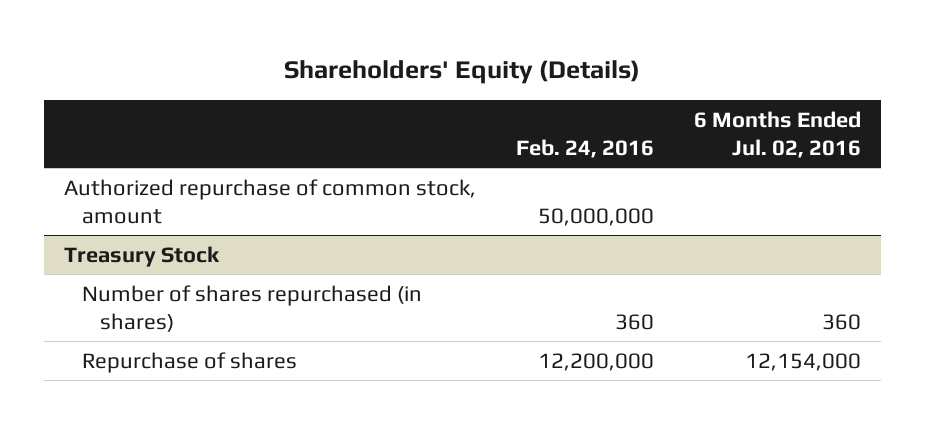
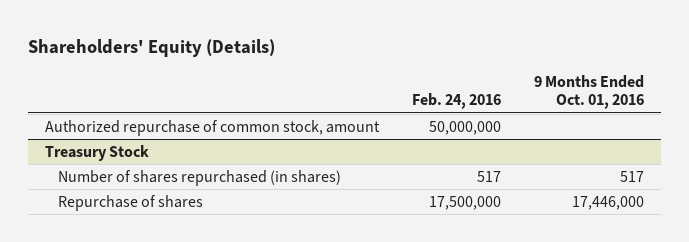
[694,110,862,158] 6 Months Ended Jul. 02, 2016 -> none
none -> [534,74,645,110] 9 Months Ended Oct. 01, 2016
[614,313,654,330] 360 -> [477,170,502,182] 517
[537,352,654,371] 12,200,000 -> [429,195,502,210] 17,500,000

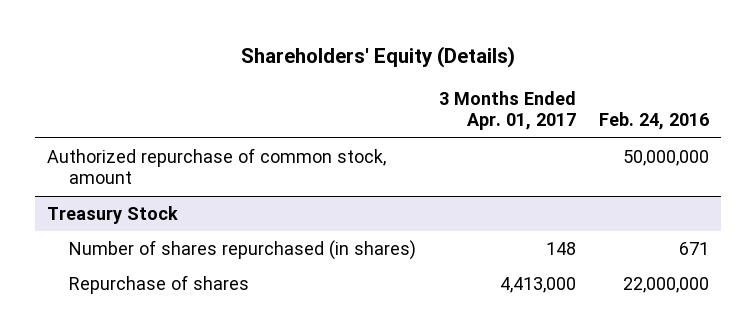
[534,74,645,110] 9 Months Ended Oct. 01, 2016 -> none
none -> [439,91,577,131] 3 Months Ended Apr. 01, 2017
[477,170,502,182] 517 -> [679,242,710,256] 671
[429,195,502,210] 17,500,000 -> [623,277,710,294] 22,000,000

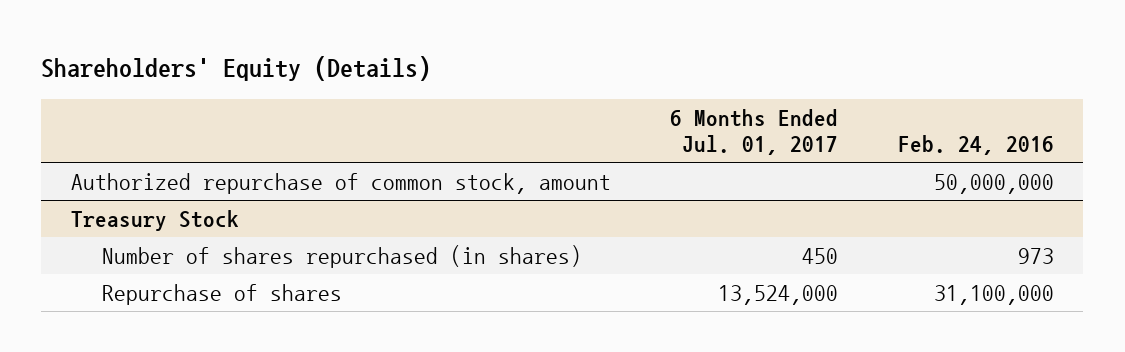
[439,91,577,131] 3 Months Ended Apr. 01, 2017 -> none
none -> [670,108,839,156] 6 Months Ended Jul. 01, 2017
[679,242,710,256] 671 -> [1017,247,1054,264] 973
[623,277,710,294] 22,000,000 -> [933,284,1054,305] 31,100,000

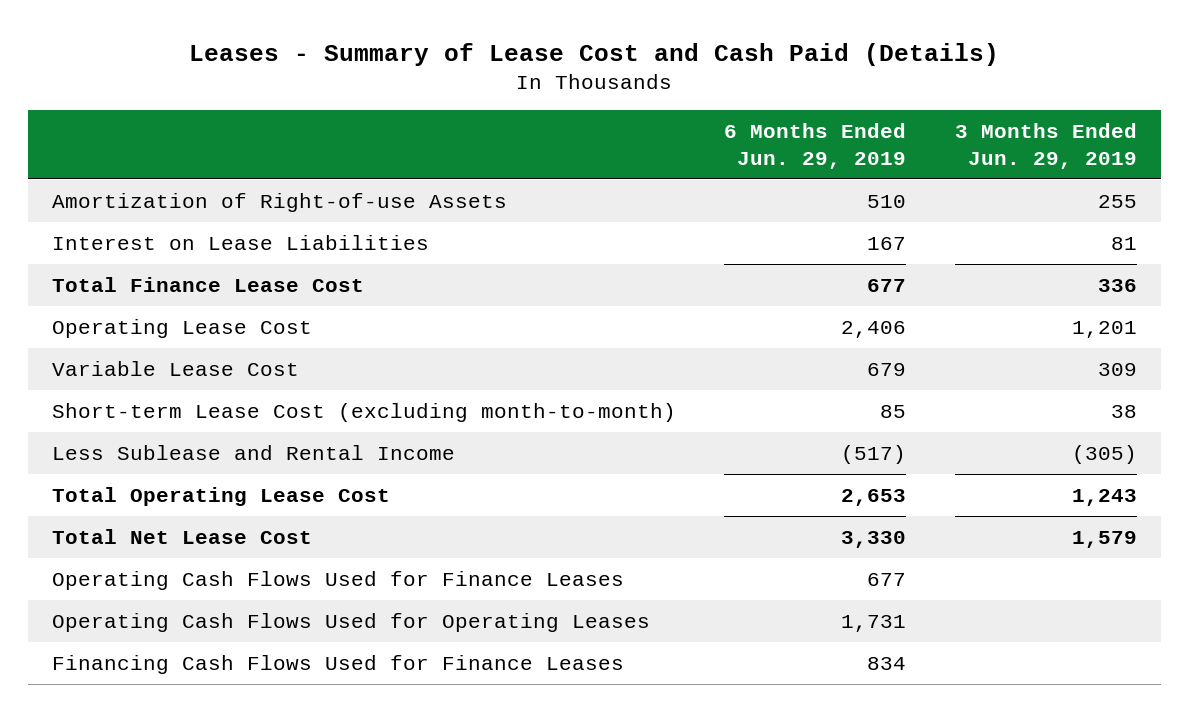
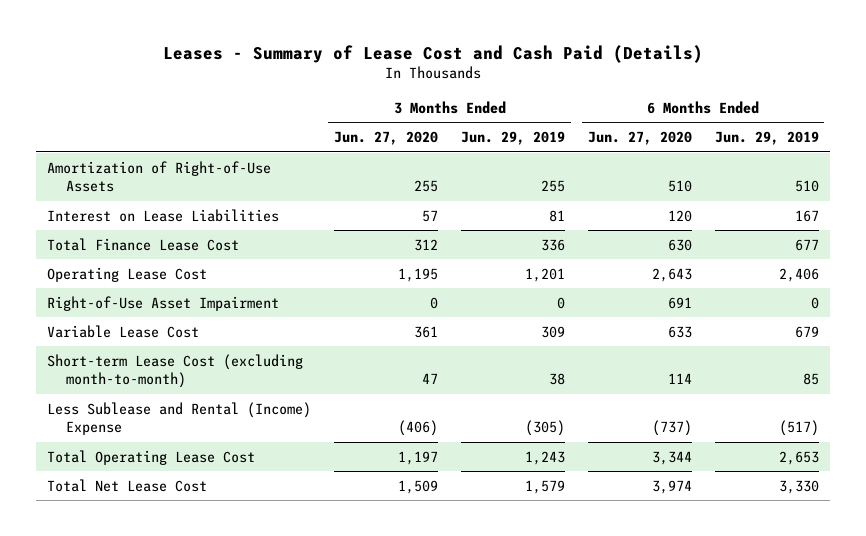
none -> [334,131,439,146] Jun. 27, 2020
none -> [587,131,692,146] Jun. 27, 2020
[51,193,507,213] Amortization of Right-of-use Assets -> [47,160,272,193] Amortization of Right-of-Use Assets
none -> [47,295,280,311] Right-of-Use Asset Impairment
[51,445,455,461] Less Sublease and Rental Income -> [47,401,312,436] Less Sublease and Rental (Income) Expense
[51,571,624,591] Operating Cash Flows Used for Finance Leases -> none
[51,613,650,633] Operating Cash Flows Used for Operating Leases -> none
[51,655,624,675] Financing Cash Flows Used for Finance Leases -> none

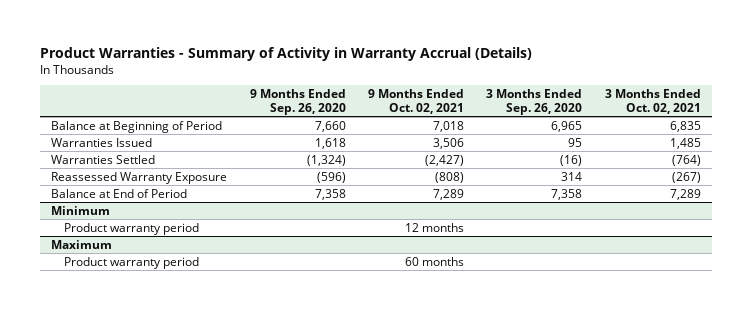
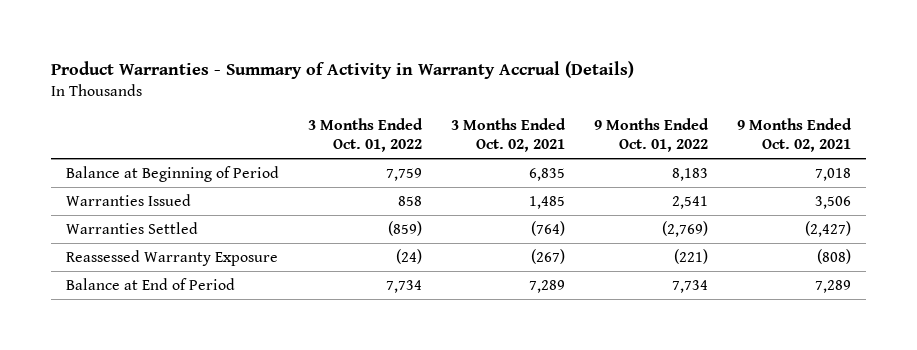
[249,88,346,115] 9 Months Ended Sep. 26, 2020 -> none
[486,88,583,115] 3 Months Ended Sep. 26, 2020 -> none
none -> [307,118,423,152] 3 Months Ended Oct. 01, 2022
none -> [594,118,710,152] 9 Months Ended Oct. 01, 2022
[51,205,111,215] Minimum -> none
[64,222,200,235] Product warranty period -> none
[51,239,113,249] Maximum -> none
[64,256,200,269] Product warranty period -> none

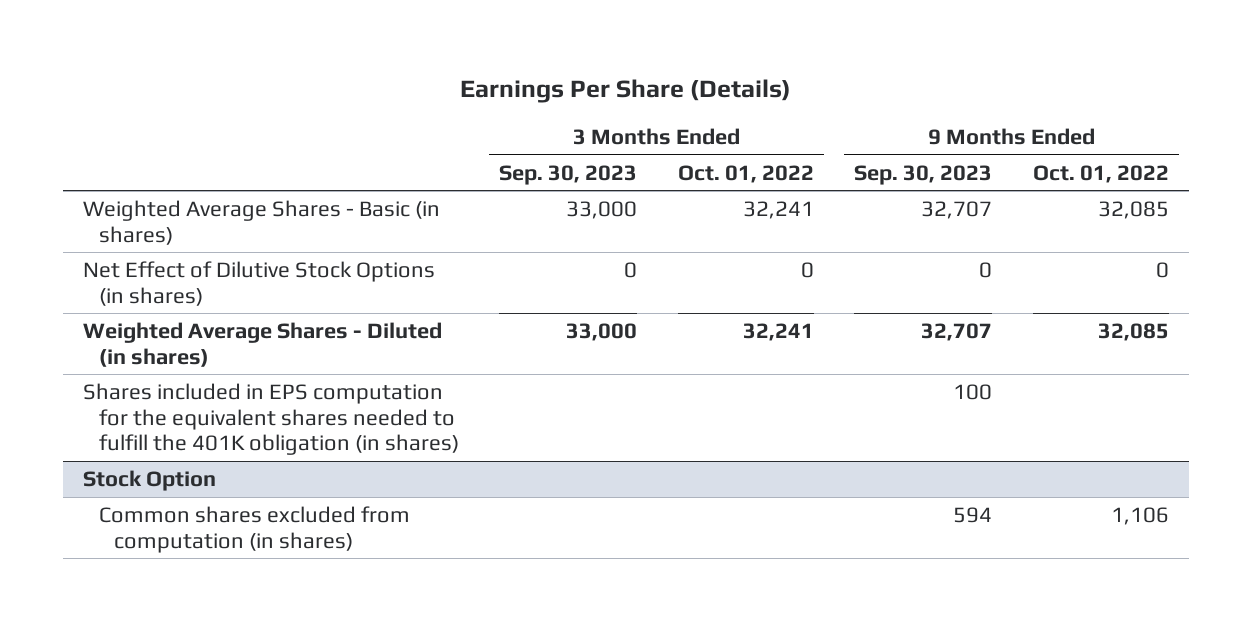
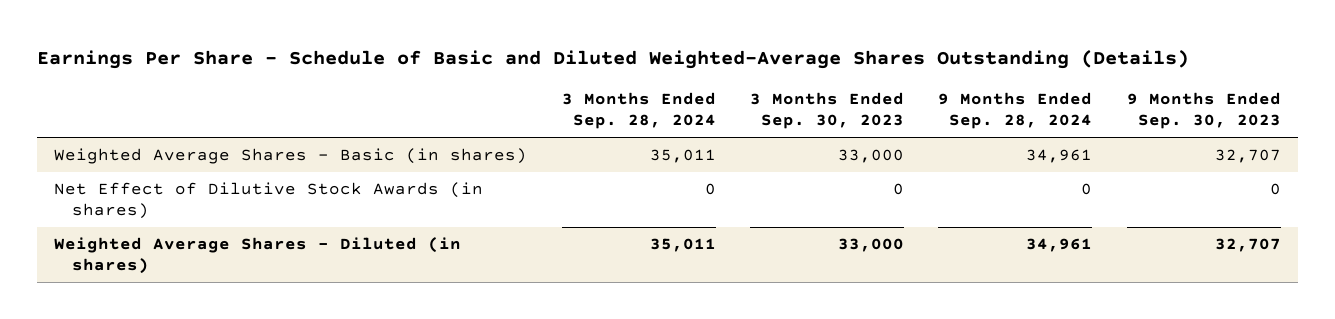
[459,78,791,103] Earnings Per Share (Details) -> [37,50,1190,70] Earnings Per Share - Schedule of Basic and Diluted Weighted-Average Shares Outstanding (Details)
[677,164,814,183] Oct. 01, 2022 -> none
[1032,164,1169,183] Oct. 01, 2022 -> none
none -> [561,92,716,130] 3 Months Ended Sep. 28, 2024
none -> [938,92,1093,130] 9 Months Ended Sep. 28, 2024
[82,261,435,306] Net Effect of Dilutive Stock Options (in shares) -> [54,182,484,220] Net Effect of Dilutive Stock Awards (in shares)
[82,383,459,456] Shares included in EPS computation for the equivalent shares needed to fulfill the 401K obligation (in shares) -> none
[82,470,216,492] Stock Option -> none
[98,506,410,553] Common shares excluded from computation (in shares) -> none

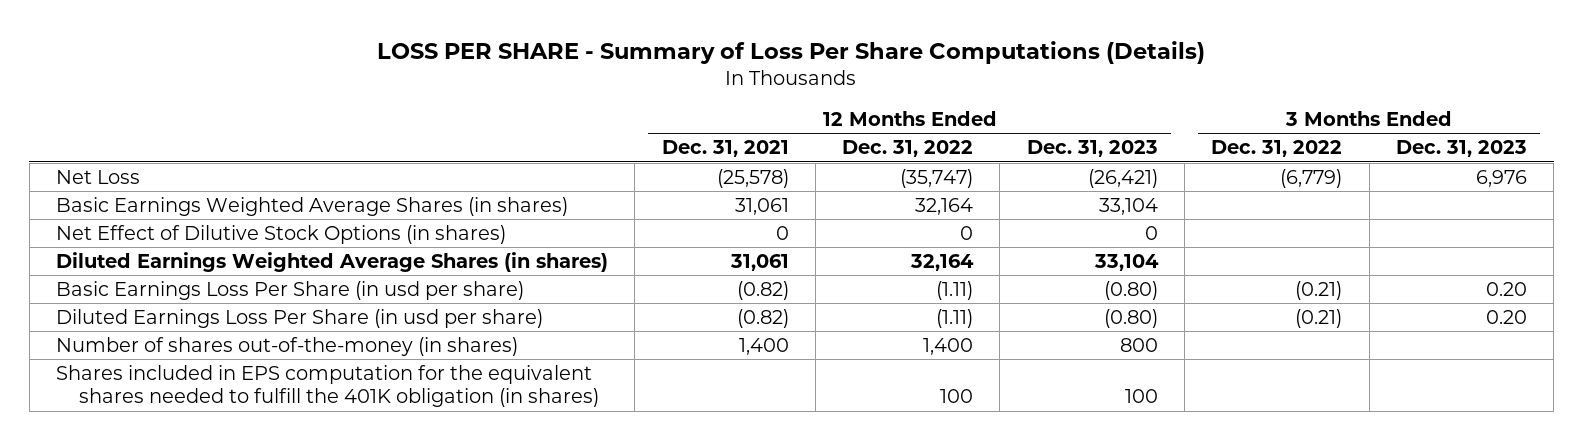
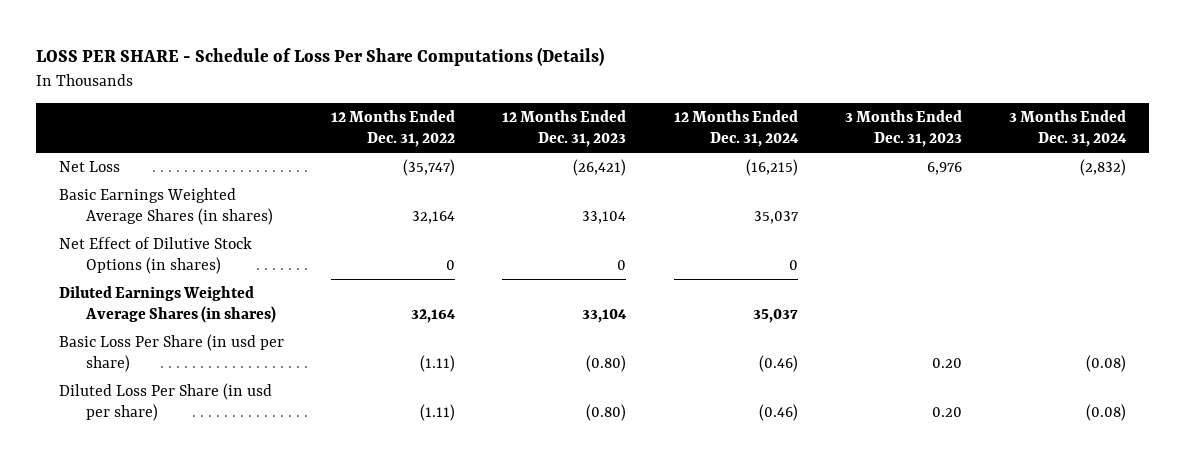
[377,41,1206,65] LOSS PER SHARE - Summary of Loss Per Share Computations (Details) -> [35,47,604,67] LOSS PER SHARE - Schedule of Loss Per Share Computations (Details)
[661,140,789,158] Dec. 31, 2021 -> none
[1211,140,1343,158] Dec. 31, 2022 -> none
none -> [673,110,799,147] 12 Months Ended Dec. 31, 2024
none -> [1008,110,1127,147] 3 Months Ended Dec. 31, 2024
[56,337,519,357] Number of shares out-of-the-money (in shares) -> none
[56,365,600,408] Shares included in EPS computation for the equivalent shares needed to fulfill the 401K obligation (in shares) -> none
[56,281,525,301] Basic Earnings Loss Per Share (in usd per share) -> [59,334,285,372] Basic Loss Per Share (in usd per share)
[56,309,544,329] Diluted Earnings Loss Per Share (in usd per share) -> [59,383,273,421] Diluted Loss Per Share (in usd per share)

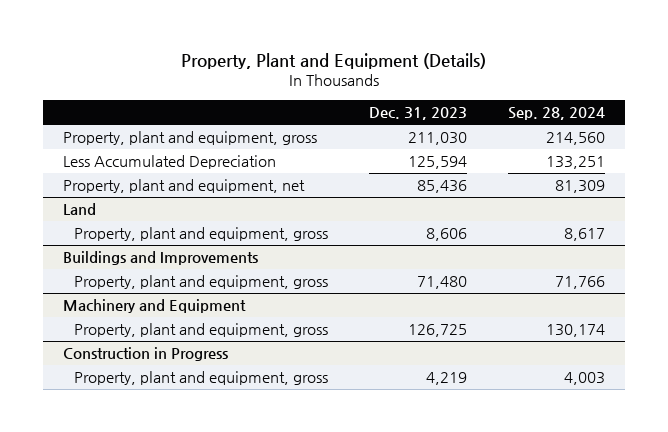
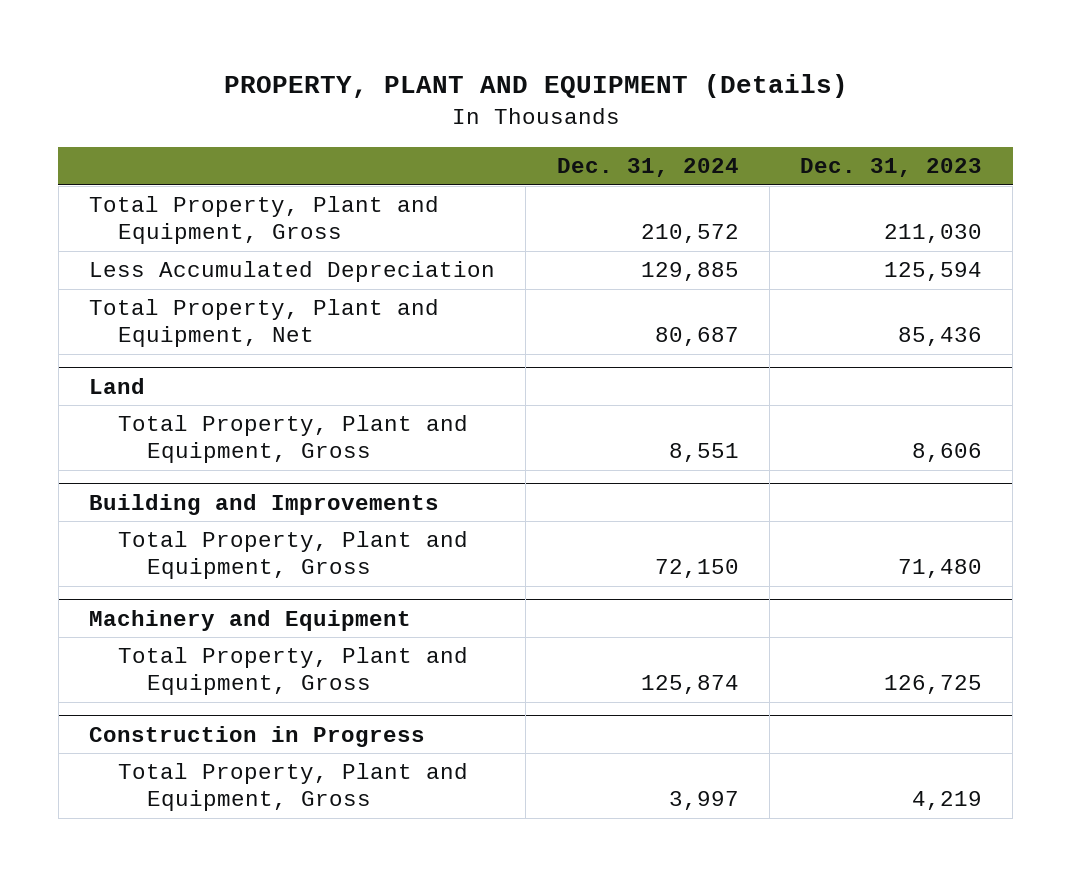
[181,52,487,69] Property, Plant and Equipment (Details) -> [223,74,848,99] PROPERTY, PLANT AND EQUIPMENT (Details)
[507,107,605,121] Sep. 28, 2024 -> none
none -> [556,158,739,178] Dec. 31, 2024
[63,131,318,146] Property, plant and equipment, gross -> [89,196,440,245] Total Property, Plant and Equipment, Gross
[63,179,306,194] Property, plant and equipment, net -> [89,299,440,348] Total Property, Plant and Equipment, Net
[74,227,329,242] Property, plant and equipment, gross -> [118,415,469,464] Total Property, Plant and Equipment, Gross
[63,251,259,266] Buildings and Improvements -> [89,493,440,515] Building and Improvements
[74,275,329,290] Property, plant and equipment, gross -> [118,531,469,580] Total Property, Plant and Equipment, Gross
[74,323,329,338] Property, plant and equipment, gross -> [118,647,469,696] Total Property, Plant and Equipment, Gross
[74,371,329,386] Property, plant and equipment, gross -> [118,763,469,812] Total Property, Plant and Equipment, Gross

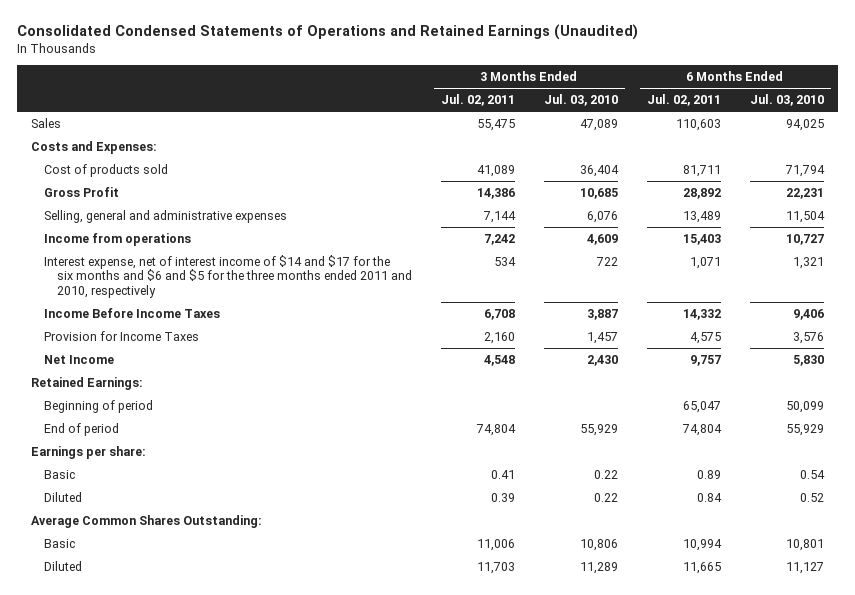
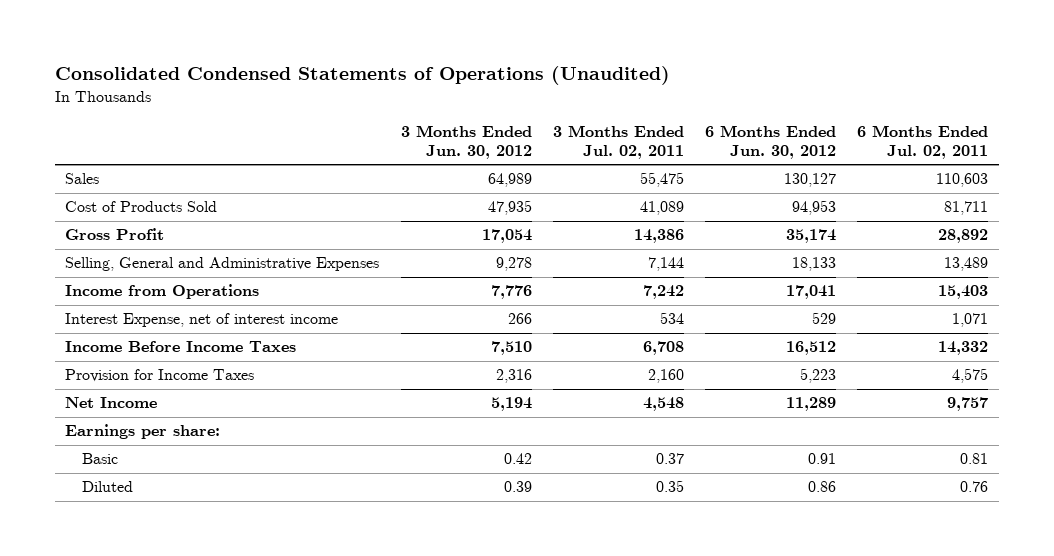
[16,23,638,40] Consolidated Condensed Statements of Operations and Retained Earnings (Unaudited) -> [54,65,670,85] Consolidated Condensed Statements of Operations (Unaudited)
[543,94,618,107] Jul. 03, 2010 -> none
[749,94,824,107] Jul. 03, 2010 -> none
none -> [400,125,532,160] 3 Months Ended Jun. 30, 2012
none -> [705,125,837,160] 6 Months Ended Jun. 30, 2012
[30,140,157,154] Costs and Expenses: -> none
[44,163,169,177] Cost of products sold -> [65,201,218,213] Cost of Products Sold
[44,209,288,223] Selling, general and administrative expenses -> [65,257,380,272] Selling, General and Administrative Expenses
[44,232,192,246] Income from operations -> [65,284,260,300] Income from Operations
[44,254,413,298] Interest expense, net of interest income of $14 and $17 for the six months and $6 and $5 for the three months ended 2011 and 2010, respectively -> [65,313,339,328] Interest Expense, net of interest income
[30,376,143,390] Retained Earnings: -> none
[44,399,154,413] Beginning of period -> none
[44,422,120,436] End of period -> none
[30,514,262,528] Average Common Shares Outstanding: -> none
[44,538,76,548] Basic -> none
[44,560,83,571] Diluted -> none
[491,469,516,479] 0.41 -> [655,453,684,465] 0.37
[696,469,721,479] 0.89 -> [960,453,989,465] 0.81
[491,492,516,502] 0.39 -> [655,480,684,493] 0.35
[696,492,722,502] 0.84 -> [960,481,989,493] 0.76

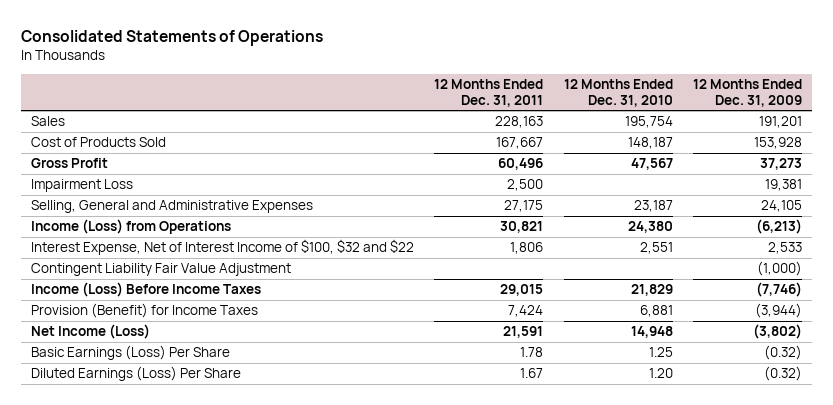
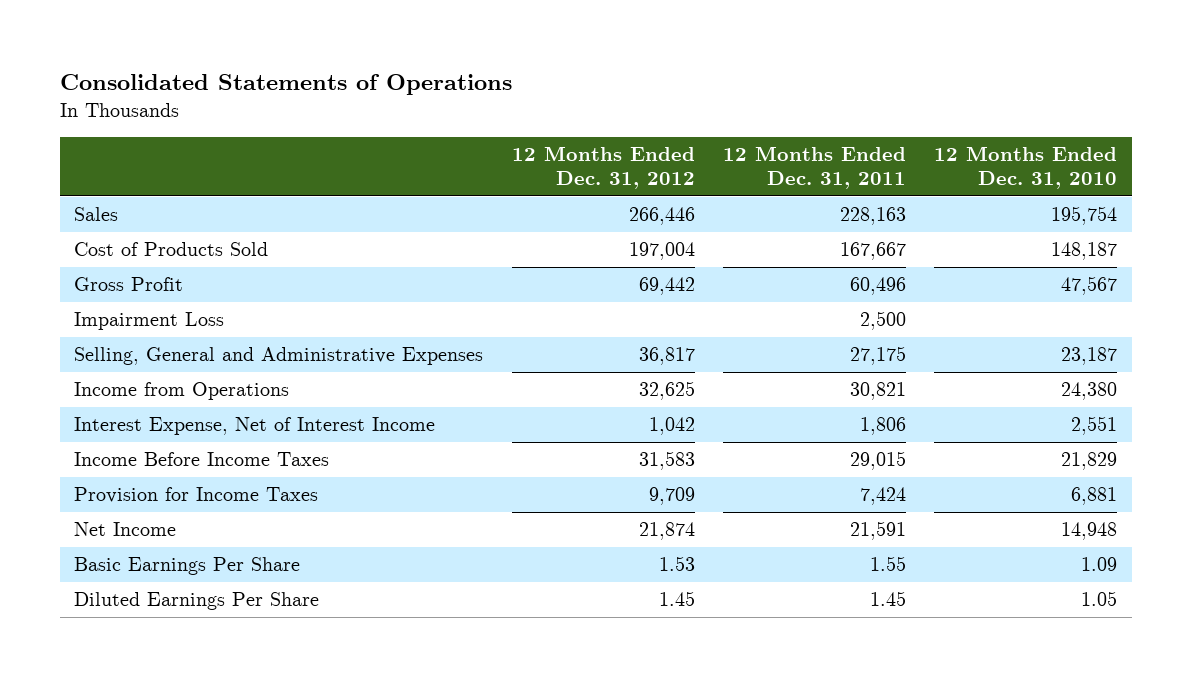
[692,79,802,107] 12 Months Ended Dec. 31, 2009 -> none
none -> [511,146,695,189] 12 Months Ended Dec. 31, 2012
[31,263,292,277] Contingent Liability Fair Value Adjustment -> none
[31,219,232,235] Income (Loss) from Operations -> [74,382,290,401] Income from Operations
[31,239,415,256] Interest Expense, Net of Interest Income of $100, $32 and $22 -> [74,417,436,436] Interest Expense, Net of Interest Income
[31,282,262,298] Income (Loss) Before Income Taxes -> [74,452,330,467] Income Before Income Taxes
[31,303,259,319] Provision (Benefit) for Income Taxes -> [74,487,319,504] Provision for Income Taxes
[31,324,151,340] Net Income (Loss) -> [74,522,177,537] Net Income
[31,345,231,361] Basic Earnings (Loss) Per Share -> [74,557,301,576] Basic Earnings Per Share
[520,347,544,358] 1.78 -> [869,556,906,572] 1.55
[648,347,673,358] 1.25 -> [1081,557,1118,572] 1.09
[31,366,242,382] Diluted Earnings (Loss) Per Share -> [74,592,320,611] Diluted Earnings Per Share
[520,368,544,379] 1.67 -> [869,591,906,607] 1.45
[648,368,673,379] 1.20 -> [1081,591,1118,607] 1.05

